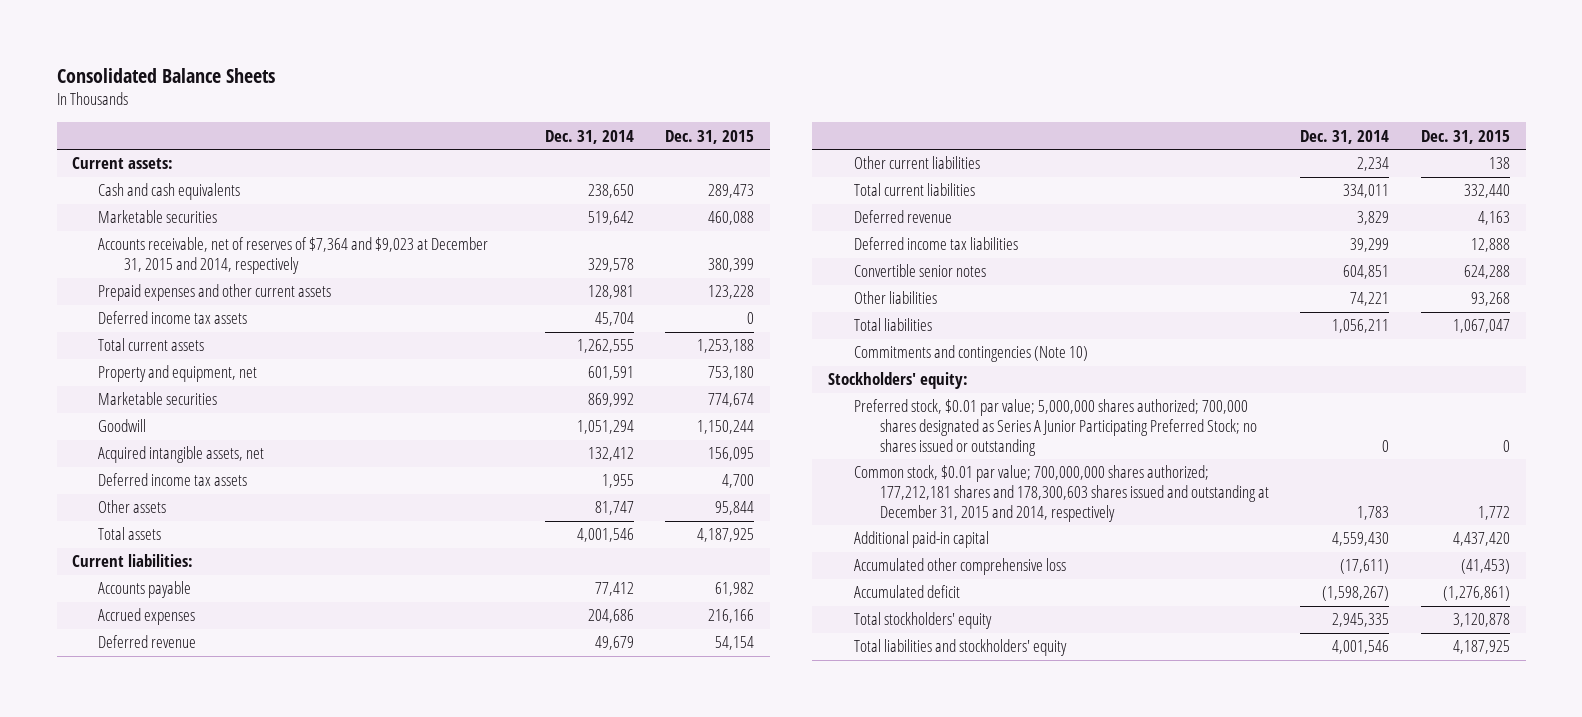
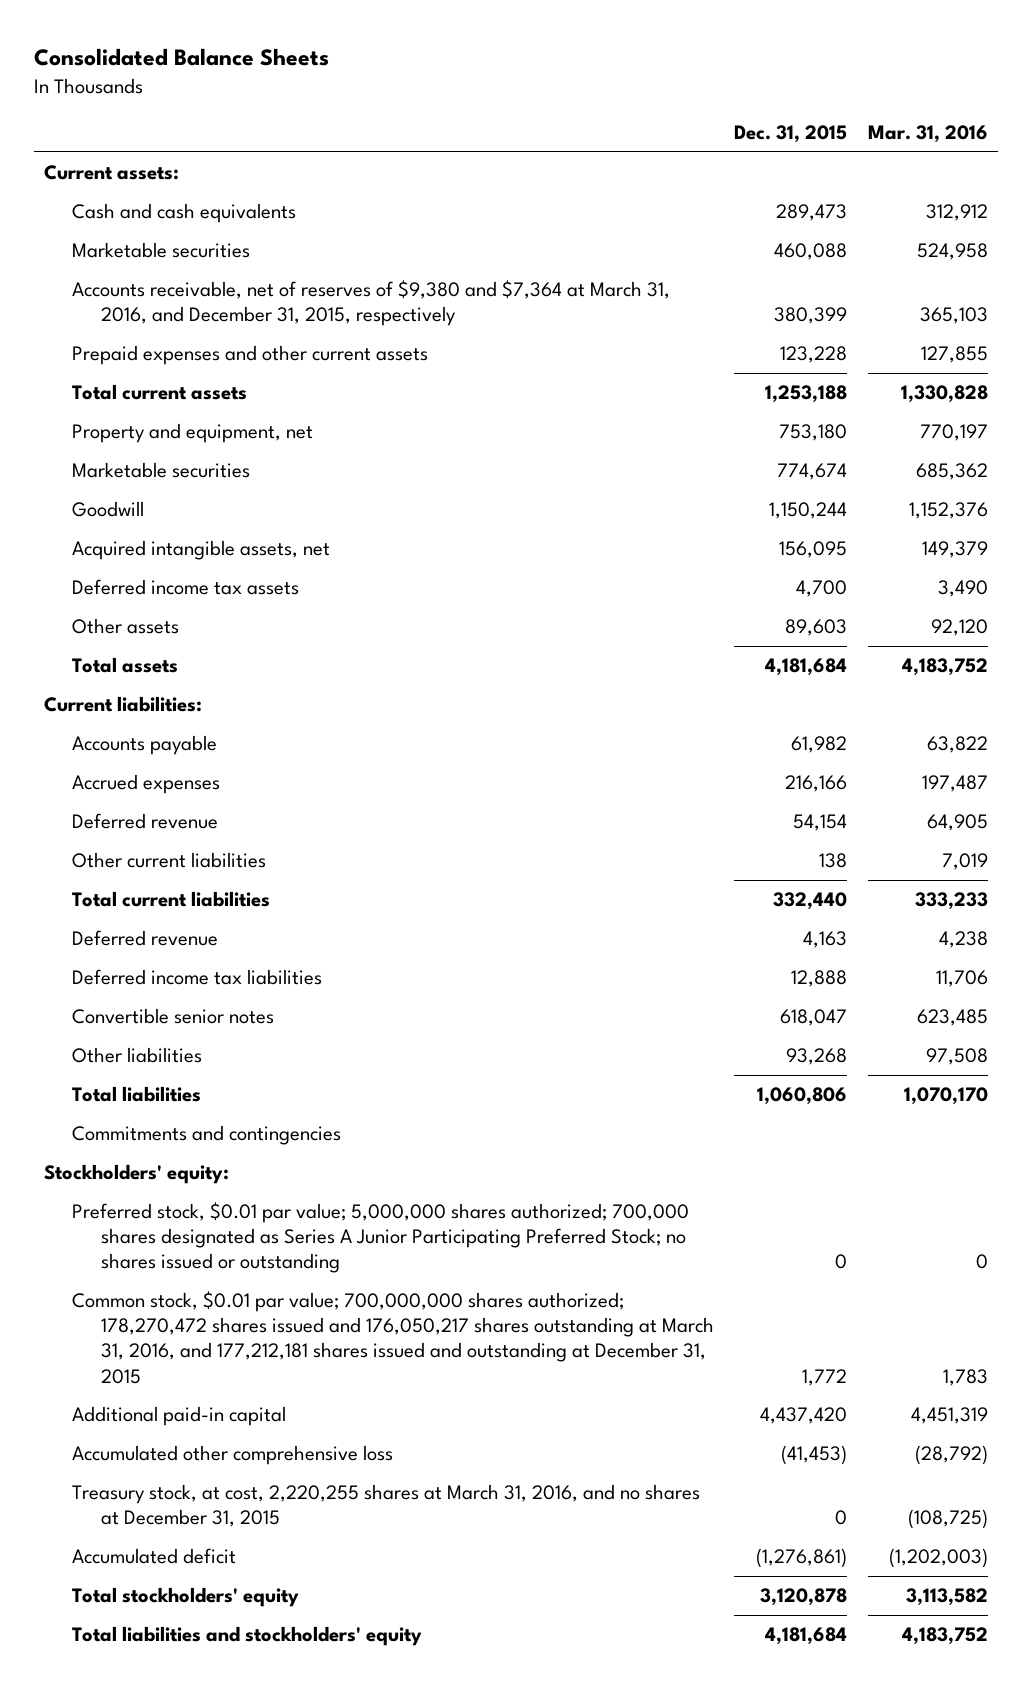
[544,129,634,144] Dec. 31, 2014 -> none
none -> [867,125,988,144] Mar. 31, 2016
[98,237,489,275] Accounts receivable, net of reserves of $7,364 and $9,023 at December 31, 2015 and 2014, respectively -> [72,280,671,327] Accounts receivable, net of reserves of $9,380 and $7,364 at March 31, 2016, and December 31, 2015, respectively
[98,311,248,325] Deferred income tax assets -> none
[715,501,755,516] 95,844 -> [785,619,848,637] 89,603
[697,528,755,543] 4,187,925 -> [765,658,848,677] 4,181,684
[1463,265,1510,280] 624,288 -> [780,1009,848,1027] 618,047
[1452,319,1510,334] 1,067,047 -> [757,1087,848,1106] 1,060,806
[853,345,1088,363] Commitments and contingencies (Note 10) -> [72,1125,342,1146] Commitments and contingencies
[853,465,1269,522] Common stock, $0.01 par value; 700,000,000 shares authorized; 177,212,181 shares and 178,300,603 shares issued and outstanding at December 31, 2015 and 2014, respectively -> [72,1291,714,1384] Common stock, $0.01 par value; 700,000,000 shares authorized; 178,270,472 shares issued and 176,050,217 shares outstanding at March 31, 2016, and 177,212,181 shares issued and outstanding at December 31, 2015
none -> [72,1484,701,1528] Treasury stock, at cost, 2,220,255 shares at March 31, 2016, and no shares at December 31, 2015
[1452,640,1510,655] 4,187,925 -> [765,1627,848,1646] 4,181,684

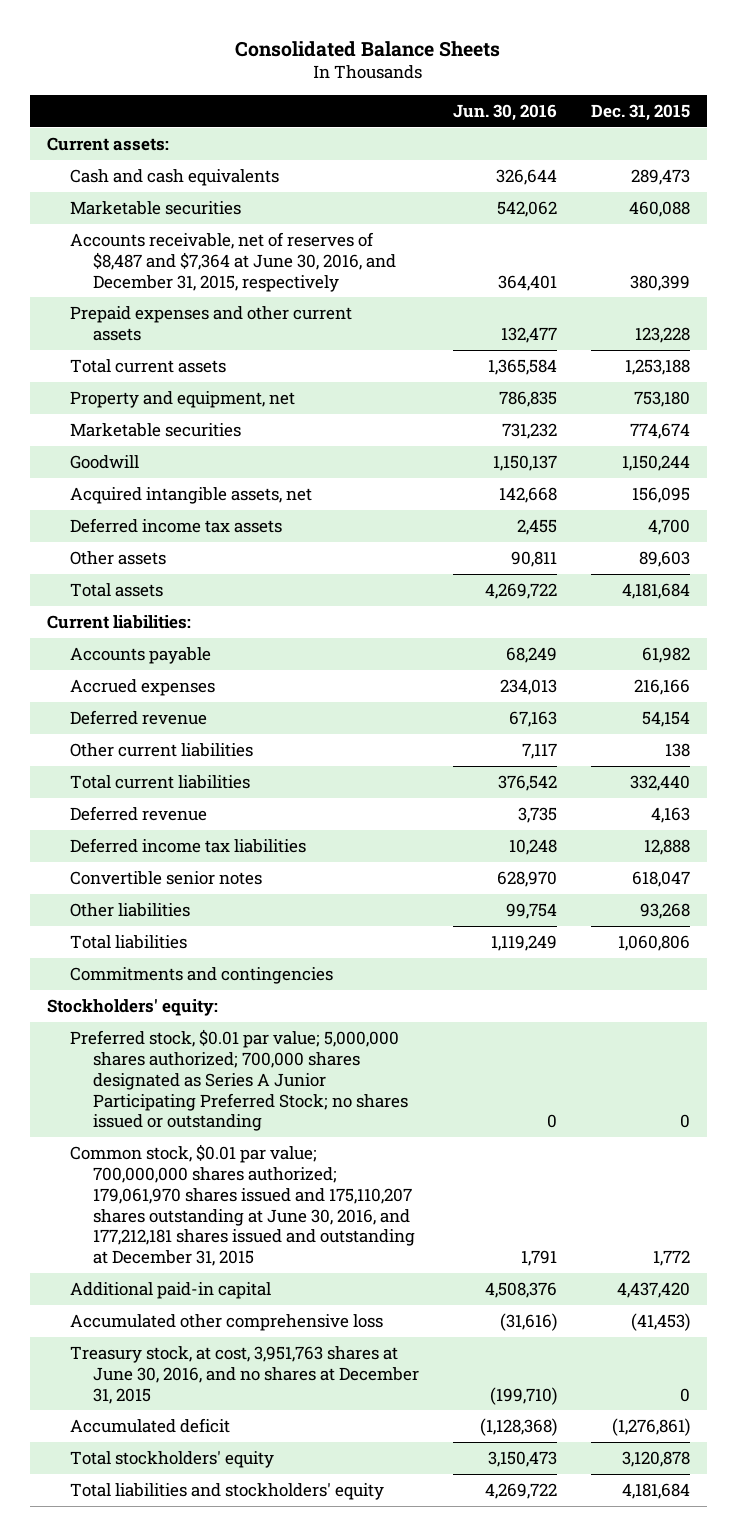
[867,125,988,144] Mar. 31, 2016 -> none
none -> [452,103,557,121] Jun. 30, 2016
[72,280,671,327] Accounts receivable, net of reserves of $9,380 and $7,364 at March 31, 2016, and December 31, 2015, respectively -> [69,231,396,292] Accounts receivable, net of reserves of $8,487 and $7,364 at June 30, 2016, and December 31, 2015, respectively
[72,1291,714,1384] Common stock, $0.01 par value; 700,000,000 shares authorized; 178,270,472 shares issued and 176,050,217 shares outstanding at March 31, 2016, and 177,212,181 shares issued and outstanding at December 31, 2015 -> [69,1143,415,1267] Common stock, $0.01 par value; 700,000,000 shares authorized; 179,061,970 shares issued and 175,110,207 shares outstanding at June 30, 2016, and 177,212,181 shares issued and outstanding at December 31, 2015
[72,1484,701,1528] Treasury stock, at cost, 2,220,255 shares at March 31, 2016, and no shares at December 31, 2015 -> [69,1345,419,1404] Treasury stock, at cost, 3,951,763 shares at June 30, 2016, and no shares at December 31, 2015

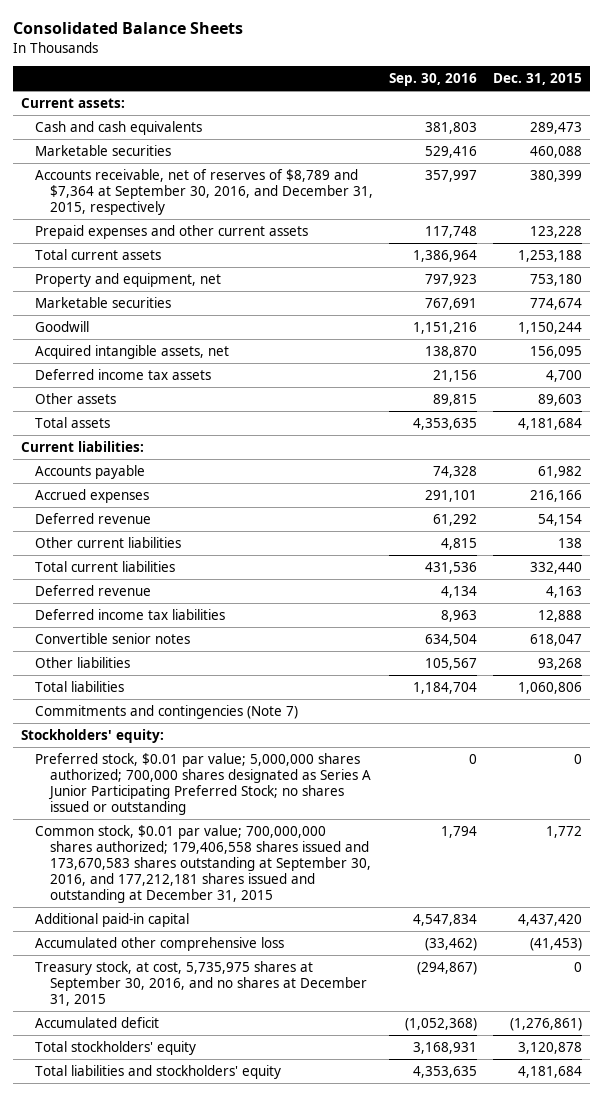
[452,103,557,121] Jun. 30, 2016 -> none
none -> [388,73,477,87] Sep. 30, 2016
[69,231,396,292] Accounts receivable, net of reserves of $8,487 and $7,364 at June 30, 2016, and December 31, 2015, respectively -> [35,168,373,215] Accounts receivable, net of reserves of $8,789 and $7,364 at September 30, 2016, and December 31, 2015, respectively
[69,966,333,984] Commitments and contingencies -> [35,704,299,719] Commitments and contingencies (Note 7)
[69,1143,415,1267] Common stock, $0.01 par value; 700,000,000 shares authorized; 179,061,970 shares issued and 175,110,207 shares outstanding at June 30, 2016, and 177,212,181 shares issued and outstanding at December 31, 2015 -> [35,824,371,903] Common stock, $0.01 par value; 700,000,000 shares authorized; 179,406,558 shares issued and 173,670,583 shares outstanding at September 30, 2016, and 177,212,181 shares issued and outstanding at December 31, 2015
[69,1345,419,1404] Treasury stock, at cost, 3,951,763 shares at June 30, 2016, and no shares at December 31, 2015 -> [35,960,367,1006] Treasury stock, at cost, 5,735,975 shares at September 30, 2016, and no shares at December 31, 2015

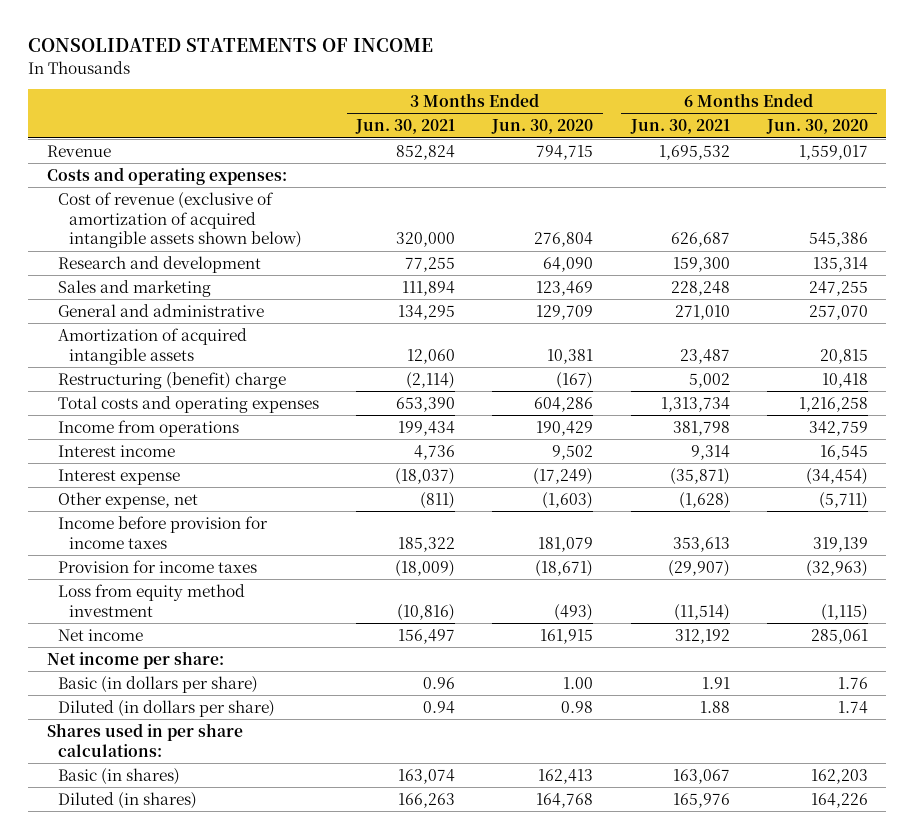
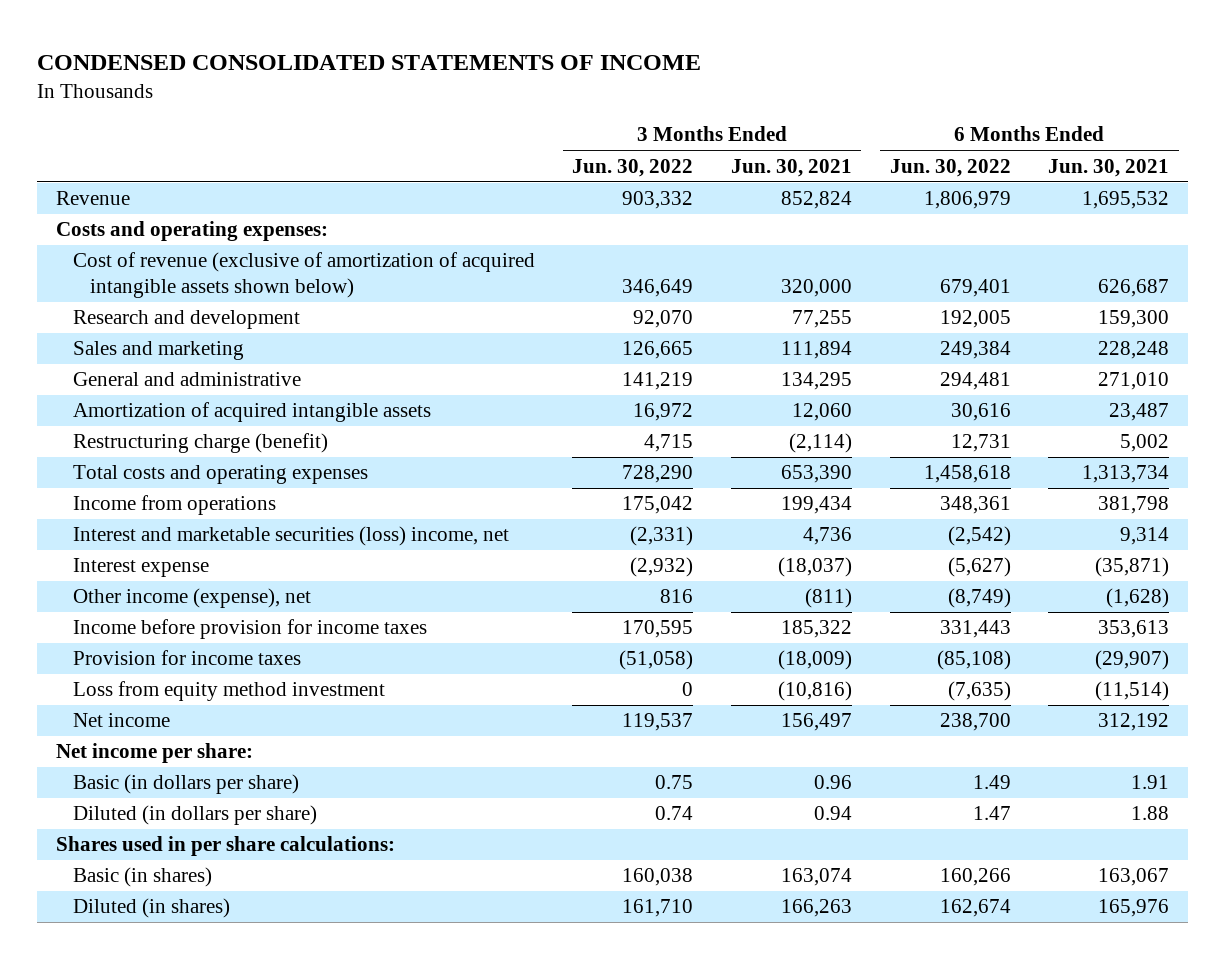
[28,38,434,53] CONSOLIDATED STATEMENTS OF INCOME -> [37,54,702,70] CONDENSED CONSOLIDATED STATEMENTS OF INCOME
[491,119,594,135] Jun. 30, 2020 -> none
[765,119,868,135] Jun. 30, 2020 -> none
none -> [572,158,694,177] Jun. 30, 2022
none -> [889,158,1011,177] Jun. 30, 2022
[58,371,287,389] Restructuring (benefit) charge -> [72,433,328,454] Restructuring charge (benefit)
[58,444,176,457] Interest income -> [72,526,509,547] Interest and marketable securities (loss) income, net
[58,491,199,509] Other expense, net -> [72,588,311,609] Other income (expense), net

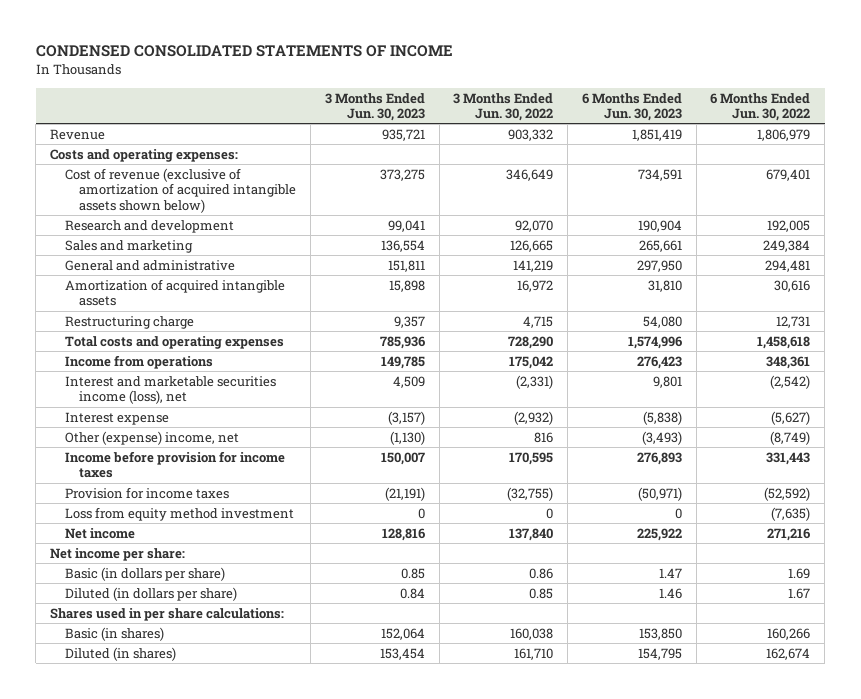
[731,158,853,177] Jun. 30, 2021 -> none
[1048,158,1170,177] Jun. 30, 2021 -> none
none -> [324,92,425,121] 3 Months Ended Jun. 30, 2023
none -> [581,92,682,121] 6 Months Ended Jun. 30, 2023
[72,433,328,454] Restructuring charge (benefit) -> [64,315,194,329] Restructuring charge
[72,526,509,547] Interest and marketable securities (loss) income, net -> [64,375,276,405] Interest and marketable securities income (loss), net
[72,588,311,609] Other income (expense), net -> [64,430,239,445] Other (expense) income, net
[619,650,694,671] (51,058) -> [507,486,554,501] (32,755)
[936,650,1011,671] (85,108) -> [764,486,811,501] (52,592)
[622,713,694,732] 119,537 -> [509,527,554,541] 137,840
[939,713,1011,732] 238,700 -> [767,527,811,541] 271,216
[655,775,694,790] 0.75 -> [529,567,554,579] 0.86
[972,775,1011,790] 1.49 -> [788,567,811,579] 1.69
[655,806,694,821] 0.74 -> [529,587,554,599] 0.85
[972,806,1011,821] 1.47 -> [788,587,811,599] 1.67

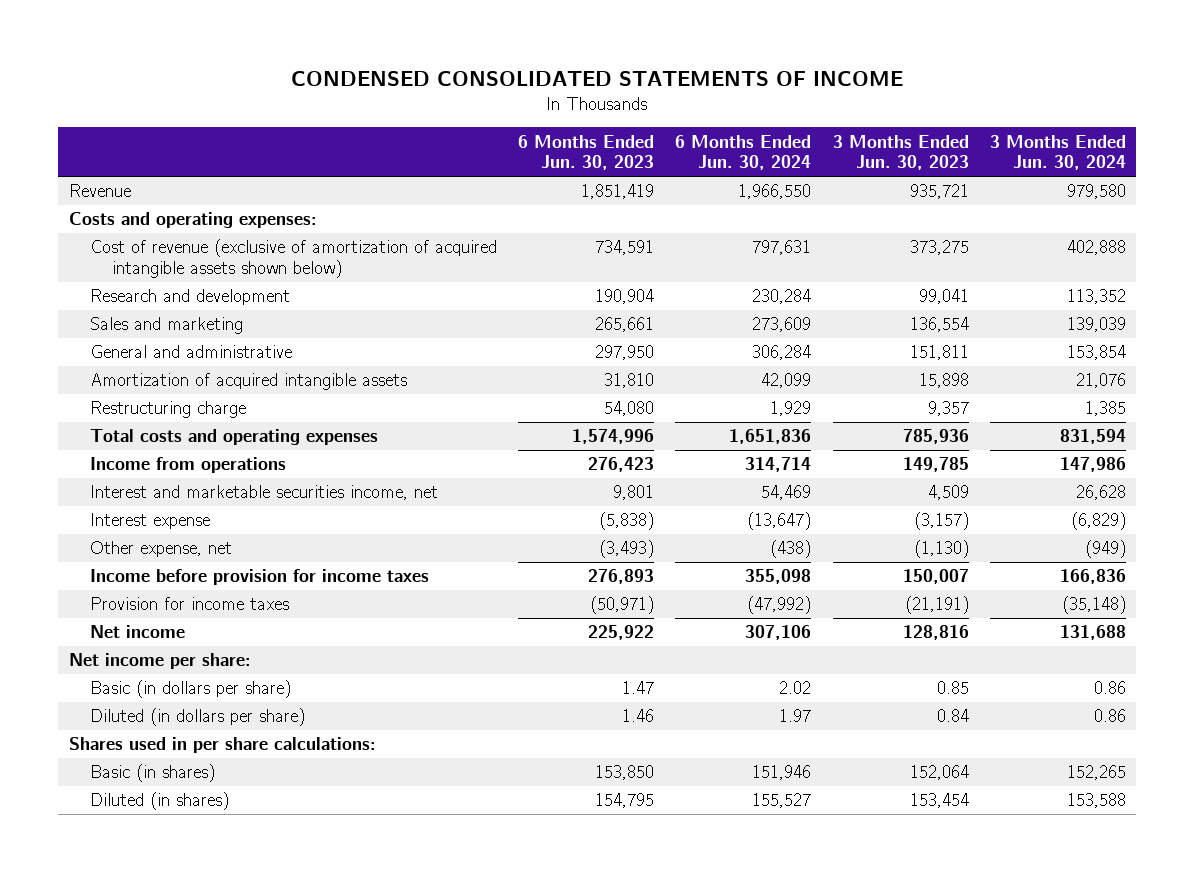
[453,92,554,121] 3 Months Ended Jun. 30, 2022 -> none
[710,92,811,121] 6 Months Ended Jun. 30, 2022 -> none
none -> [675,134,812,171] 6 Months Ended Jun. 30, 2024
none -> [989,134,1126,171] 3 Months Ended Jun. 30, 2024
[64,375,276,405] Interest and marketable securities income (loss), net -> [90,485,439,501] Interest and marketable securities income, net
[64,430,239,445] Other (expense) income, net -> [90,541,233,558] Other expense, net
[64,506,294,521] Loss from equity method investment -> none

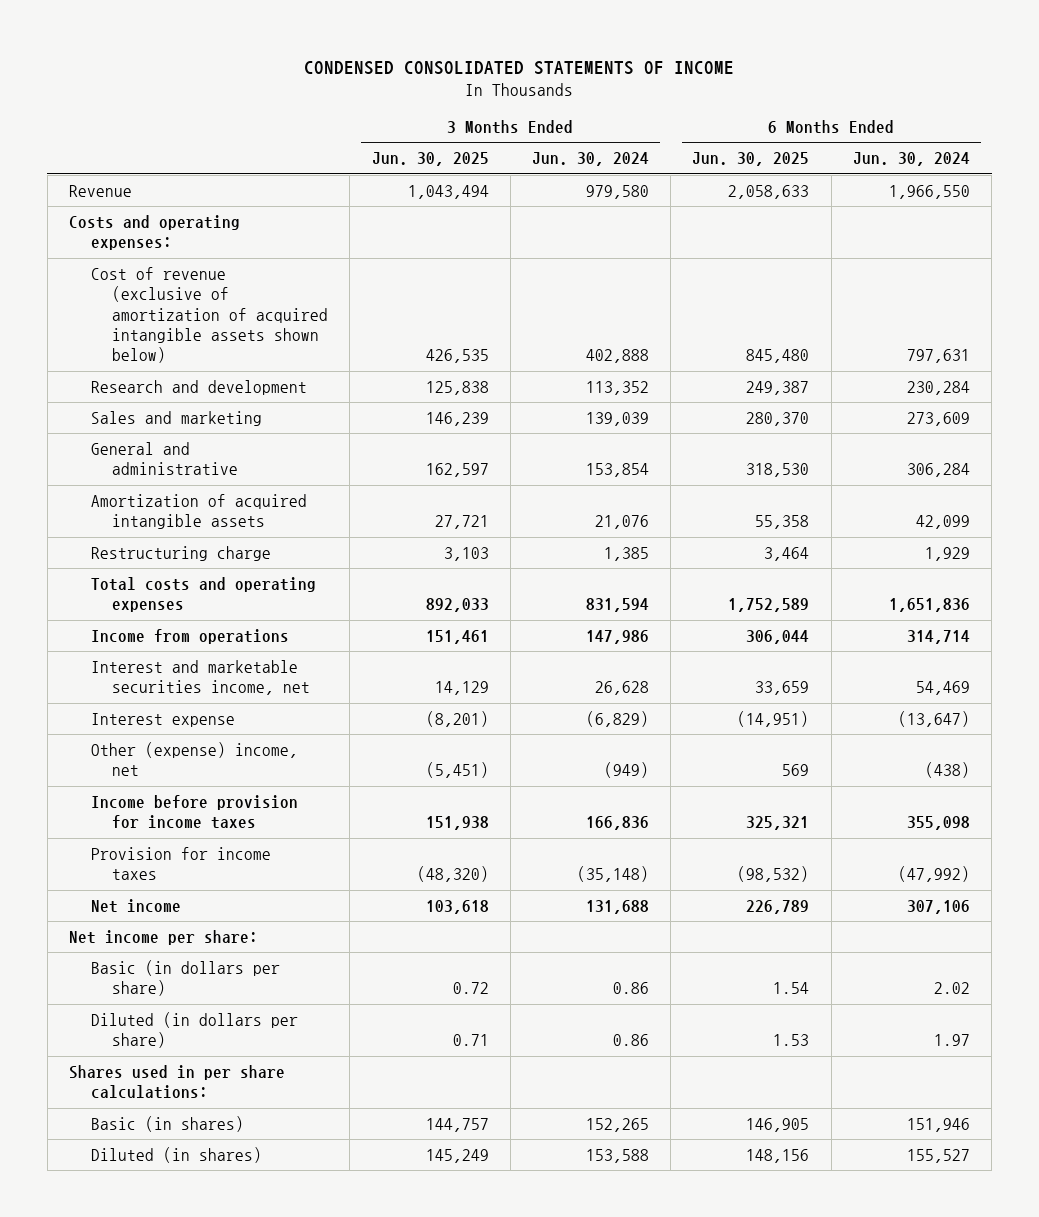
[518,134,655,171] 6 Months Ended Jun. 30, 2023 -> none
[832,134,969,171] 3 Months Ended Jun. 30, 2023 -> none
none -> [371,152,489,167] Jun. 30, 2025
none -> [692,152,810,167] Jun. 30, 2025
[90,541,233,558] Other expense, net -> [90,741,298,777] Other (expense) income, net

